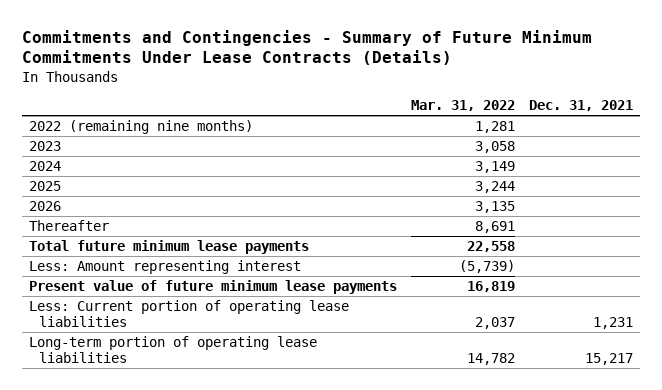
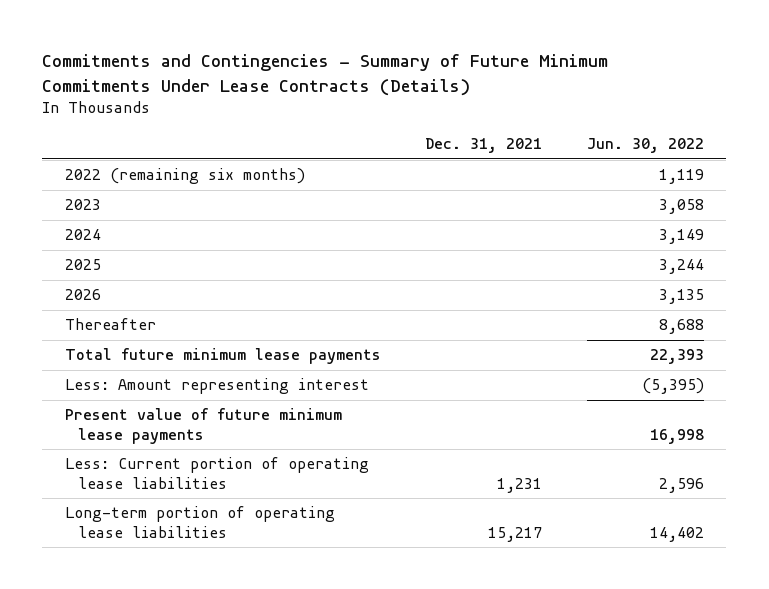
[410,99,515,111] Mar. 31, 2022 -> none
none -> [587,138,705,154] Jun. 30, 2022
[28,119,253,134] 2022 (remaining nine months) -> [64,168,305,185] 2022 (remaining six months)

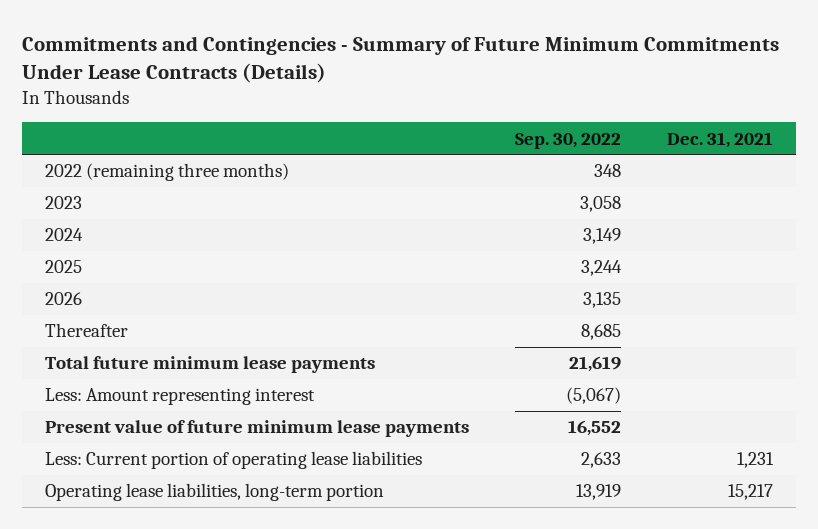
[587,138,705,154] Jun. 30, 2022 -> none
none -> [515,132,622,149] Sep. 30, 2022
[64,168,305,185] 2022 (remaining six months) -> [45,163,290,182] 2022 (remaining three months)
[64,506,335,538] Long-term portion of operating lease liabilities -> [45,483,385,502] Operating lease liabilities, long-term portion

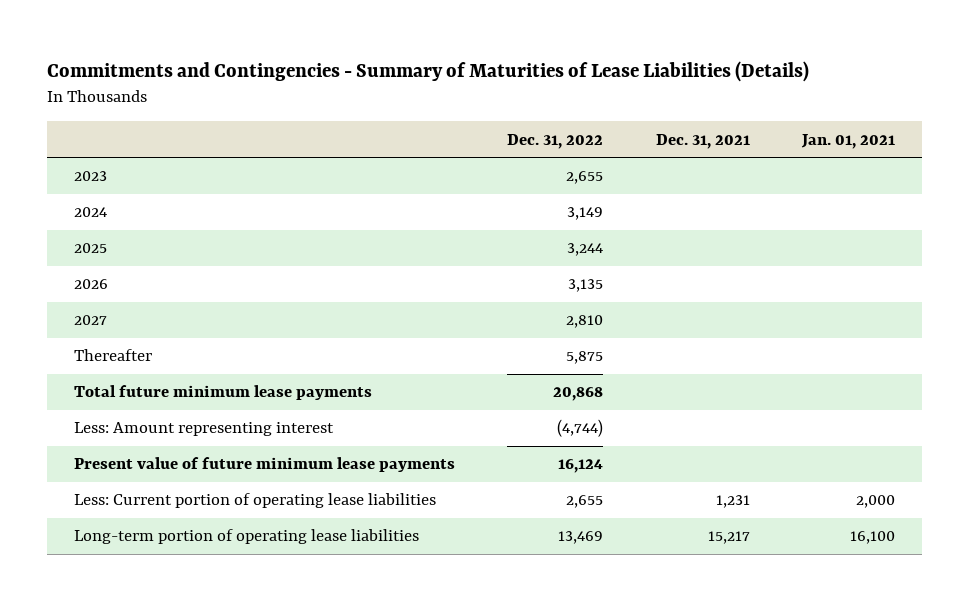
[22,35,780,84] Commitments and Contingencies - Summary of Future Minimum Commitments Under Lease Contracts (Details) -> [47,60,810,82] Commitments and Contingencies - Summary of Maturities of Lease Liabilities (Details)
[515,132,622,149] Sep. 30, 2022 -> none
none -> [507,133,604,149] Dec. 31, 2022
none -> [801,133,896,149] Jan. 01, 2021
[45,163,290,182] 2022 (remaining three months) -> none
none -> [73,315,107,326] 2027
[45,483,385,502] Operating lease liabilities, long-term portion -> [73,529,419,545] Long-term portion of operating lease liabilities

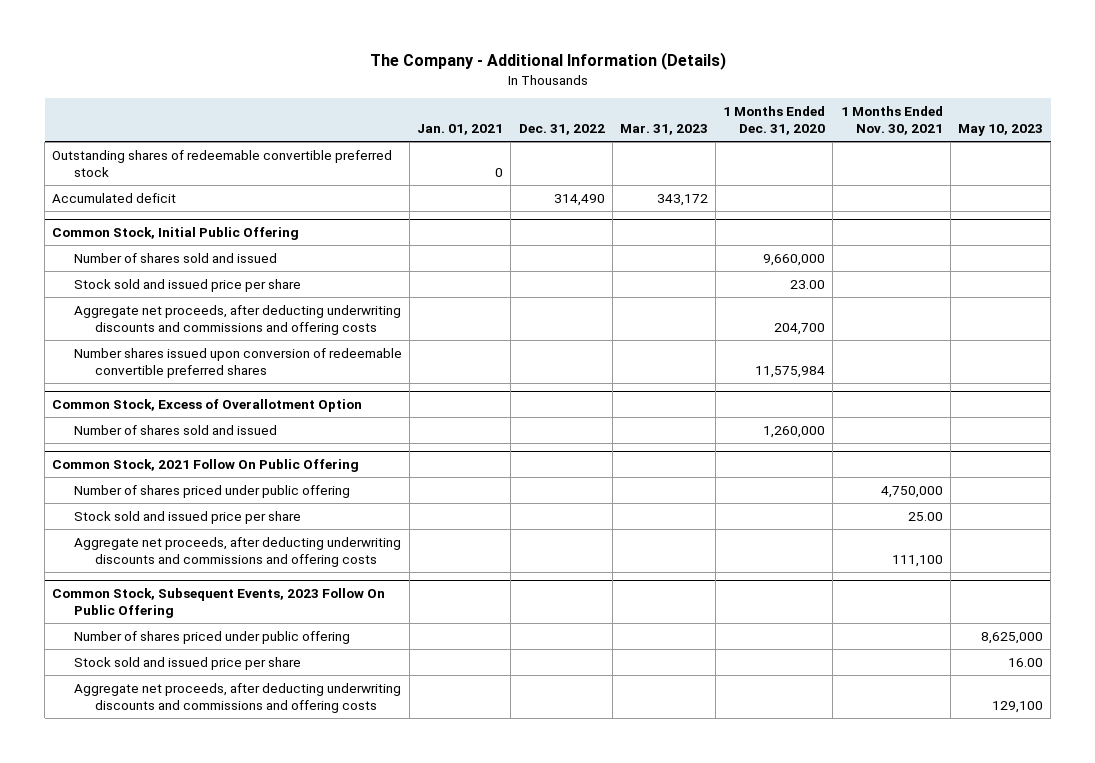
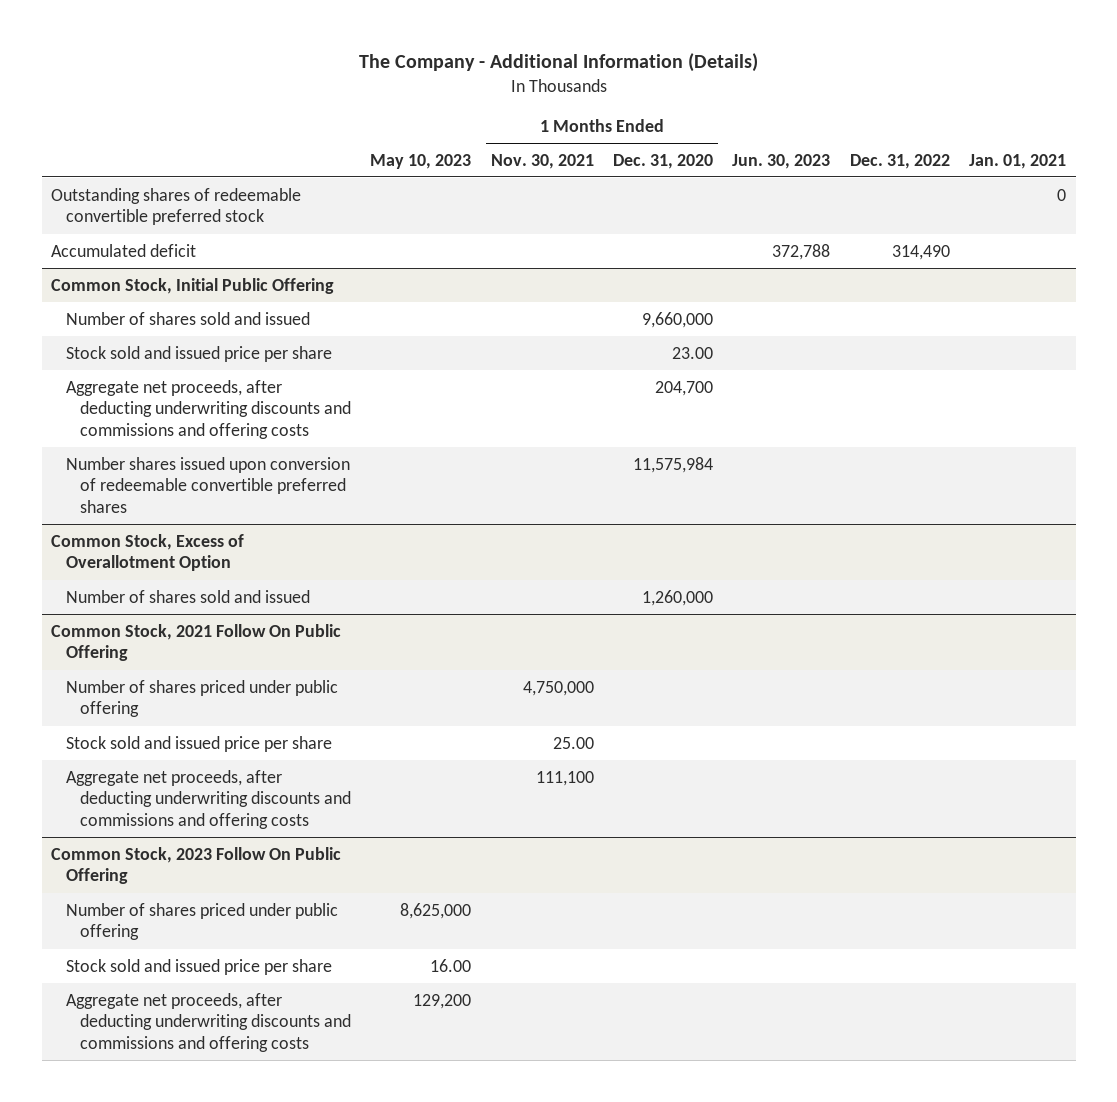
[619,124,708,136] Mar. 31, 2023 -> none
none -> [732,153,831,169] Jun. 30, 2023
[52,588,386,619] Common Stock, Subsequent Events, 2023 Follow On Public Offering -> [51,846,342,885] Common Stock, 2023 Follow On Public Offering
[991,700,1043,713] 129,100 -> [413,993,472,1009] 129,200

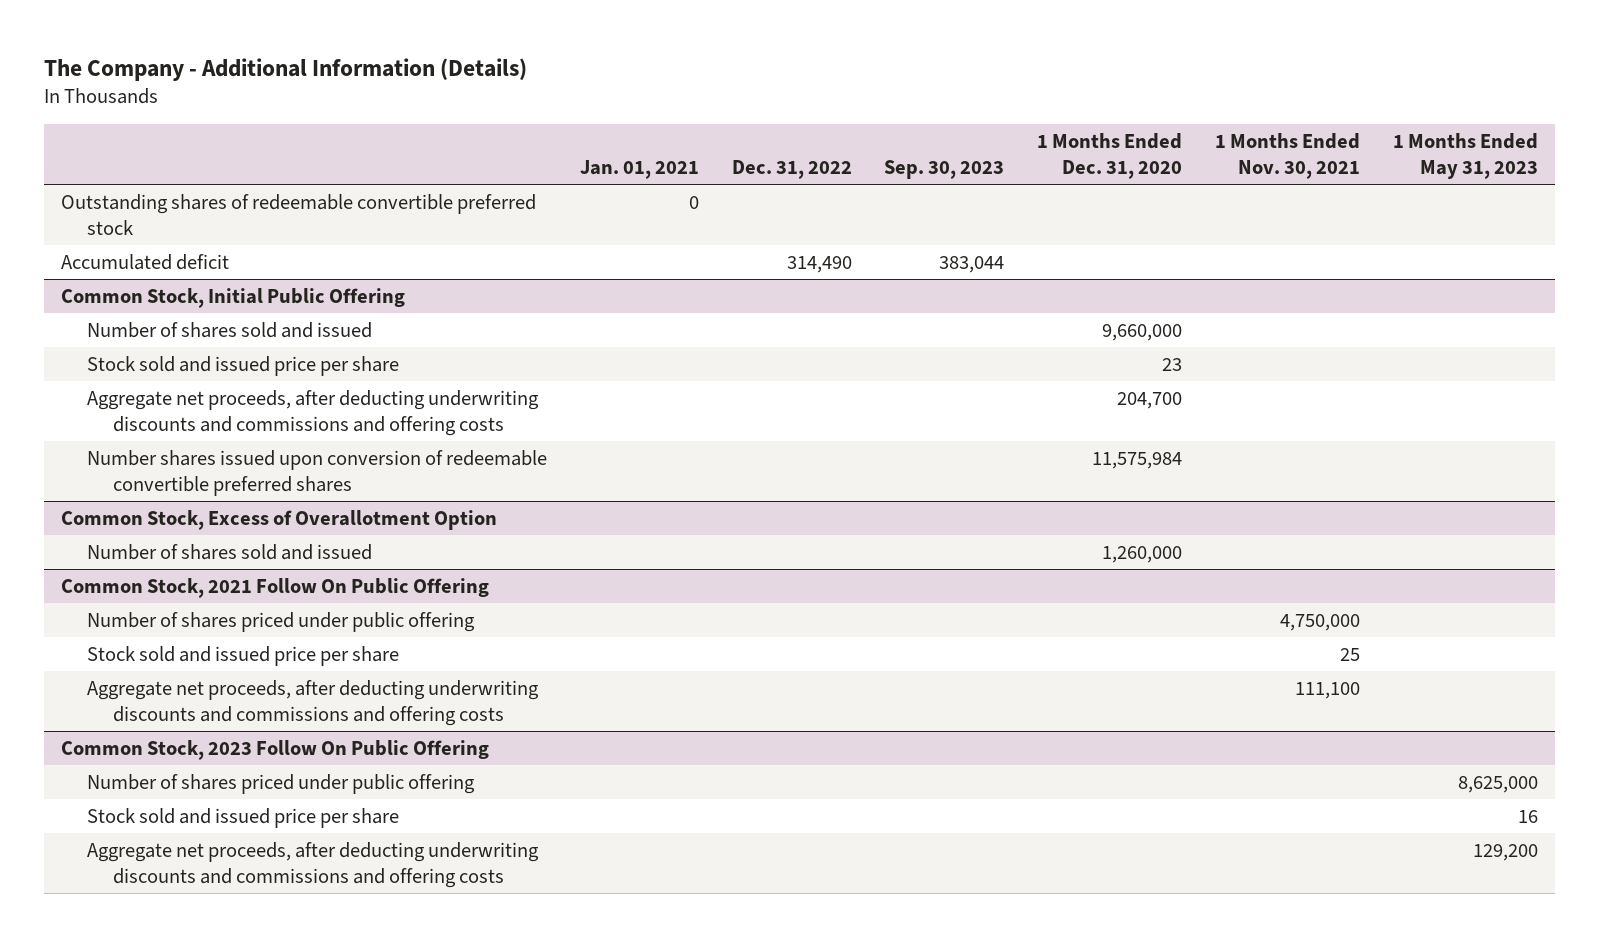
[370,153,472,169] May 10, 2023 -> none
[732,153,831,169] Jun. 30, 2023 -> none
none -> [884,159,1005,179] Sep. 30, 2023
none -> [1393,132,1539,179] 1 Months Ended May 31, 2023
[672,346,714,359] 23.00 -> [1162,357,1183,371] 23
[552,736,594,749] 25.00 -> [1340,647,1361,661] 25

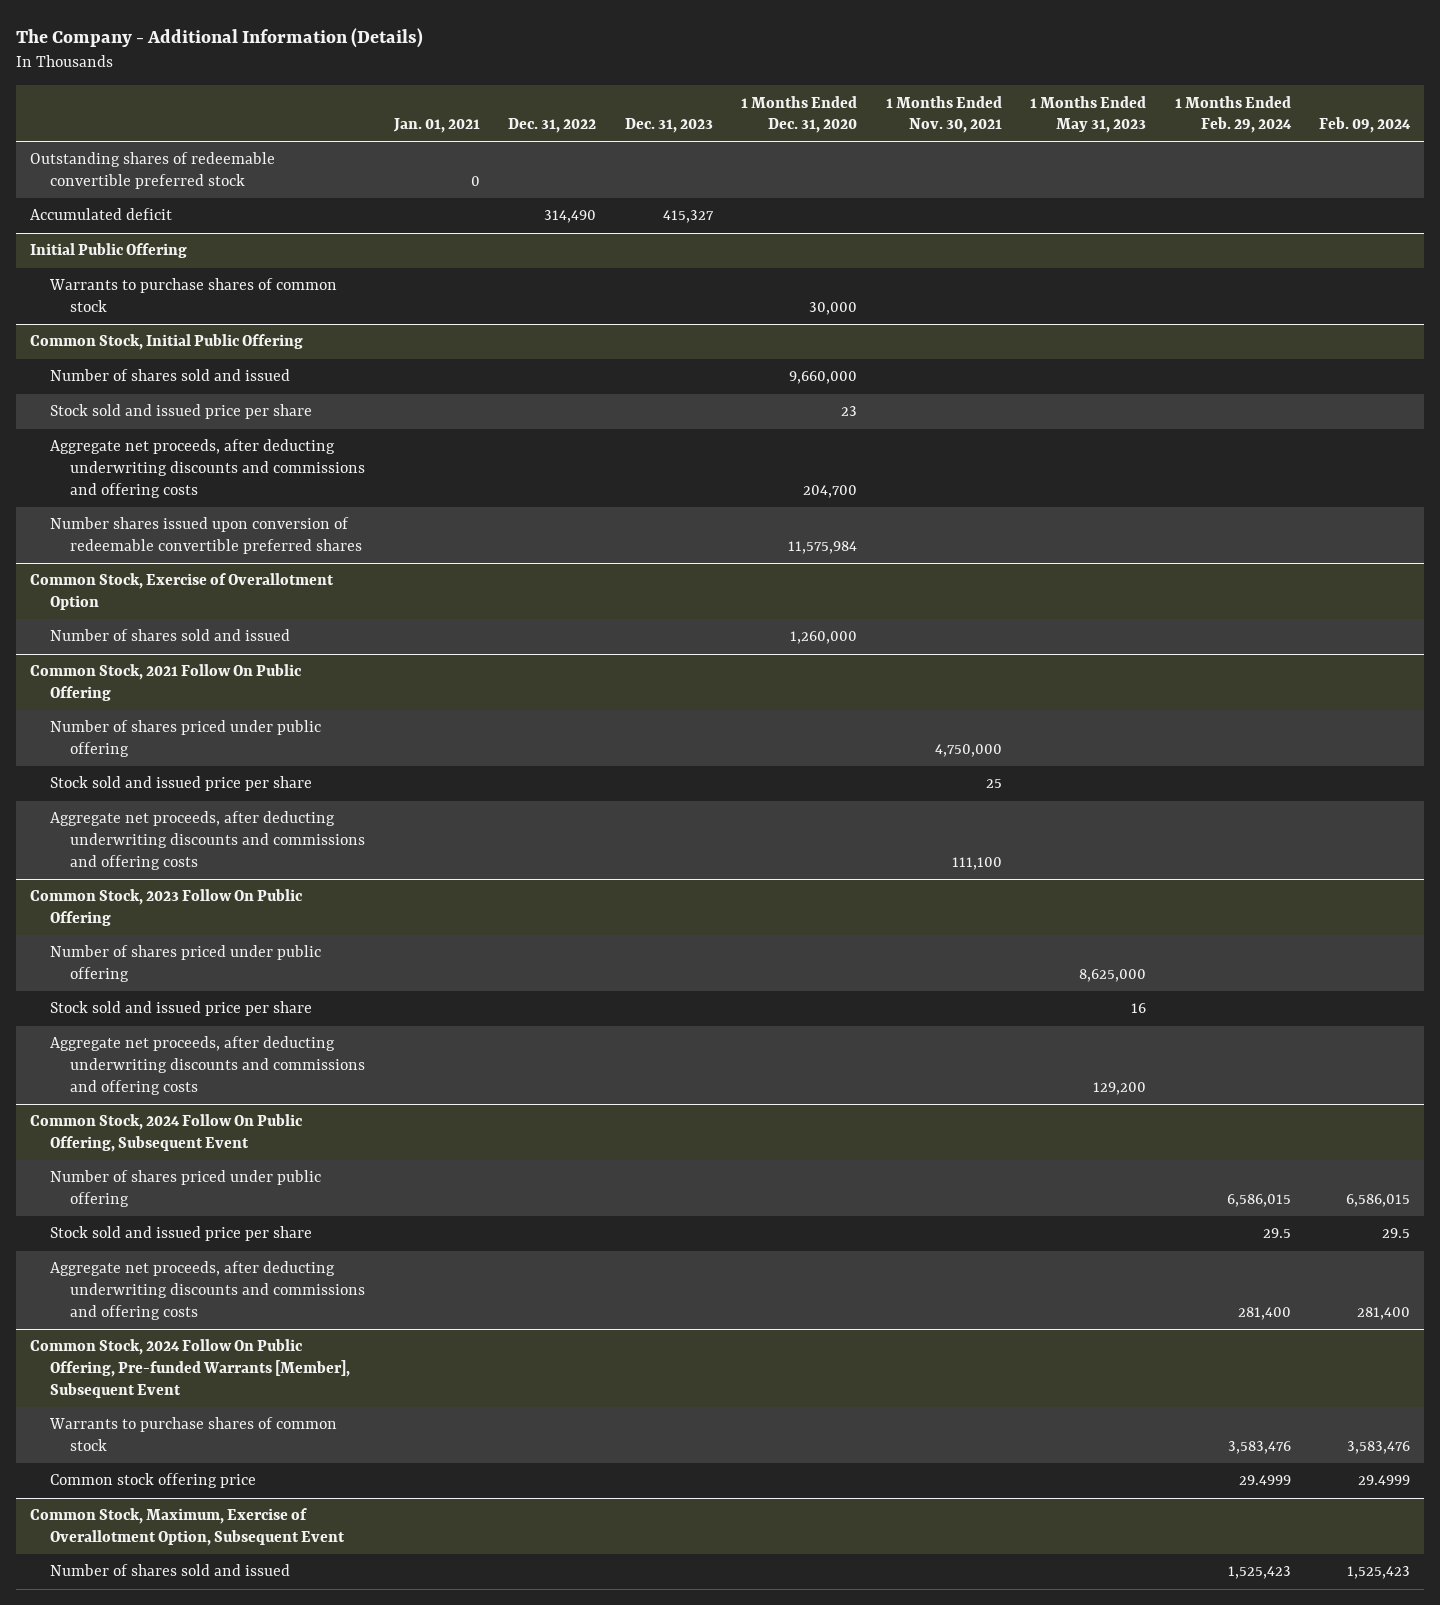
[884,159,1005,179] Sep. 30, 2023 -> none
none -> [624,118,713,134] Dec. 31, 2023
none -> [1174,95,1292,134] 1 Months Ended Feb. 29, 2024
none -> [1319,117,1412,134] Feb. 09, 2024
none -> [29,243,187,259] Initial Public Offering
none -> [49,278,338,312] Warrants to purchase shares of common stock
[60,509,497,530] Common Stock, Excess of Overallotment Option -> [29,573,334,610] Common Stock, Exercise of Overallotment Option
none -> [29,1114,302,1152] Common Stock, 2024 Follow On Public Offering, Subsequent Event
none -> [50,1170,322,1207] Number of shares priced under public offering
none -> [50,1226,313,1242] Stock sold and issued price per share
none -> [50,1261,366,1320] Aggregate net proceeds, after deducting underwriting discounts and commissions and offering costs
none -> [29,1339,351,1398] Common Stock, 2024 Follow On Public Offering, Pre-funded Warrants [Member], Subsequent Event
none -> [49,1417,338,1451] Warrants to purchase shares of common stock
none -> [50,1473,257,1489] Common stock offering price
none -> [29,1508,346,1546] Common Stock, Maximum, Exercise of Overallotment Option, Subsequent Event
none -> [50,1564,291,1577] Number of shares sold and issued

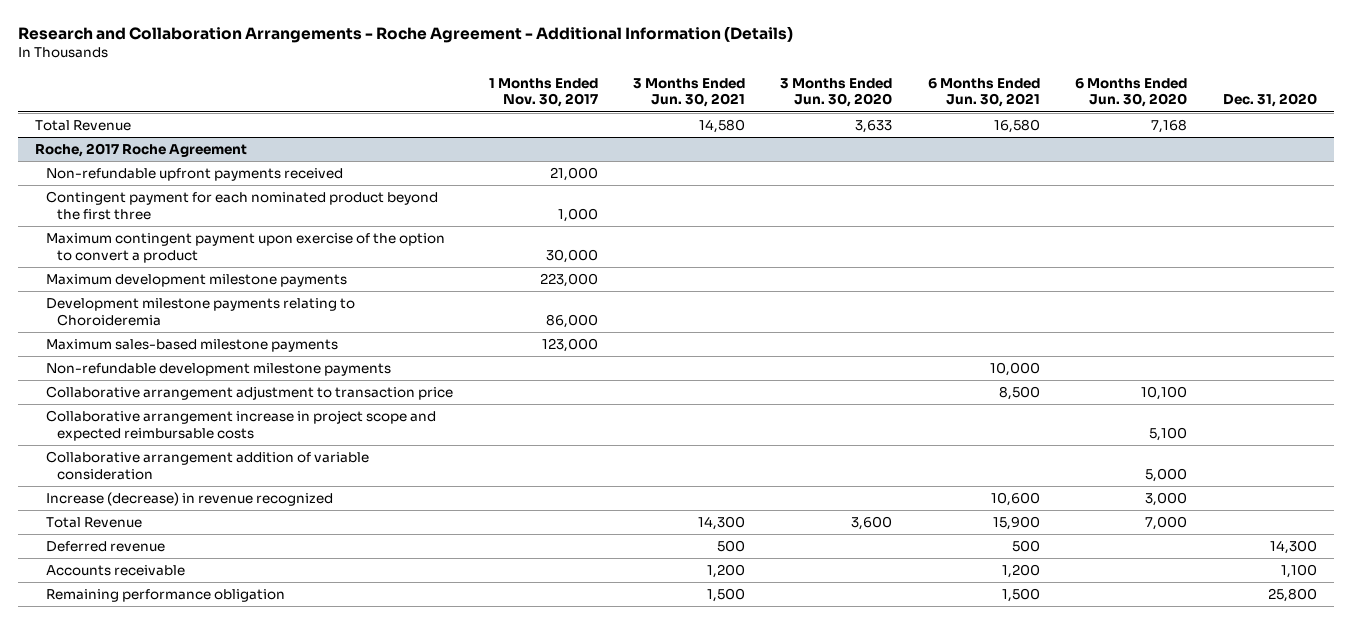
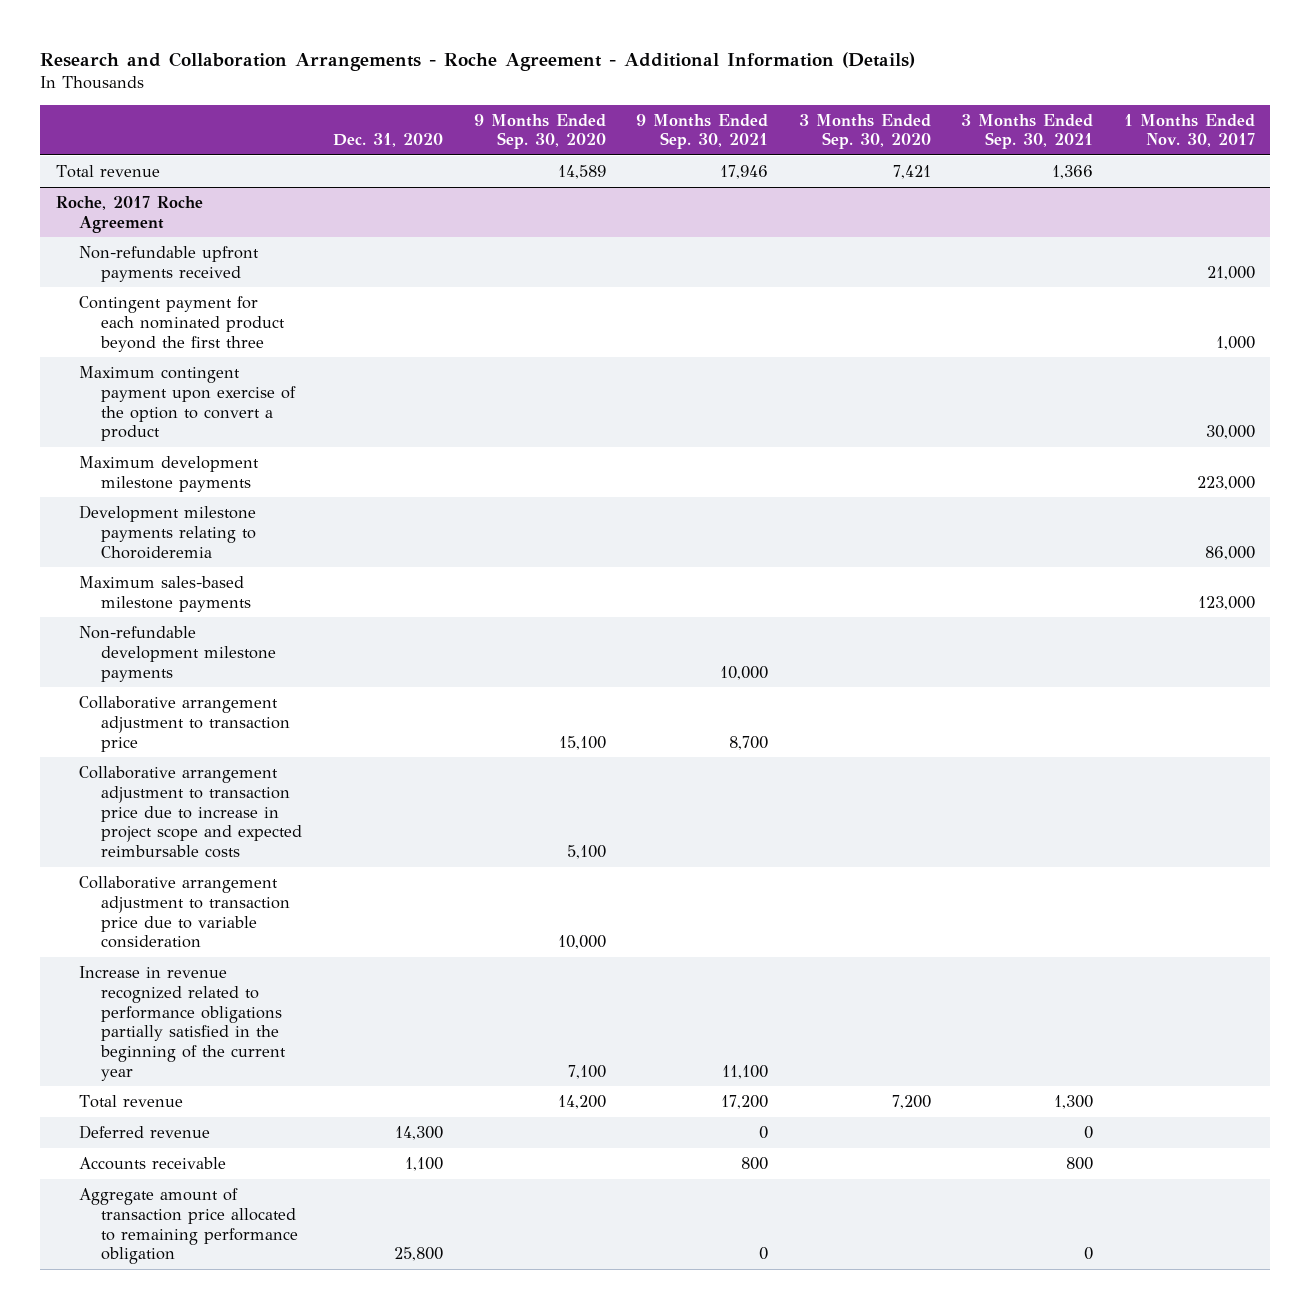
[632,77,745,108] 3 Months Ended Jun. 30, 2021 -> none
[780,77,893,108] 3 Months Ended Jun. 30, 2020 -> none
[927,77,1040,108] 6 Months Ended Jun. 30, 2021 -> none
[1075,77,1188,108] 6 Months Ended Jun. 30, 2020 -> none
none -> [473,113,606,150] 9 Months Ended Sep. 30, 2020
none -> [636,113,769,150] 9 Months Ended Sep. 30, 2021
none -> [798,113,931,150] 3 Months Ended Sep. 30, 2020
none -> [961,113,1094,150] 3 Months Ended Sep. 30, 2021
[35,120,132,132] Total Revenue -> [55,164,160,178] Total revenue
[46,410,437,441] Collaborative arrangement increase in project scope and expected reimbursable costs -> [78,765,303,859] Collaborative arrangement adjustment to transaction price due to increase in project scope and expected reimbursable costs
[46,451,370,480] Collaborative arrangement addition of variable consideration -> [78,875,291,949] Collaborative arrangement adjustment to transaction price due to variable consideration
[46,492,334,507] Increase (decrease) in revenue recognized -> [78,965,287,1081] Increase in revenue recognized related to performance obligations partially satisfied in the beginning of the current year
[46,517,143,529] Total Revenue -> [78,1094,183,1108] Total revenue
[46,589,286,603] Remaining performance obligation -> [78,1187,299,1265] Aggregate amount of transaction price allocated to remaining performance obligation

